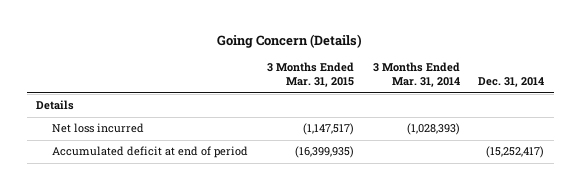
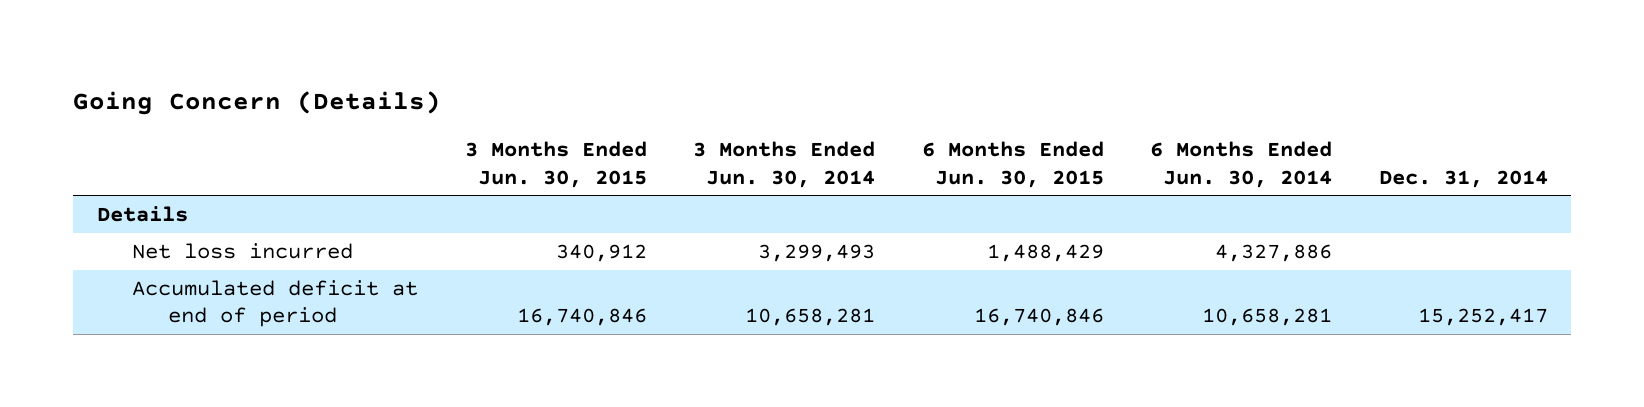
[267,62,355,88] 3 Months Ended Mar. 31, 2015 -> none
[372,62,460,88] 3 Months Ended Mar. 31, 2014 -> none
none -> [464,141,647,188] 3 Months Ended Jun. 30, 2015
none -> [693,141,876,188] 3 Months Ended Jun. 30, 2014
none -> [921,141,1104,188] 6 Months Ended Jun. 30, 2015
none -> [1150,141,1333,188] 6 Months Ended Jun. 30, 2014
[486,146,545,159] (15,252,417) -> [1417,308,1548,327] 15,252,417

